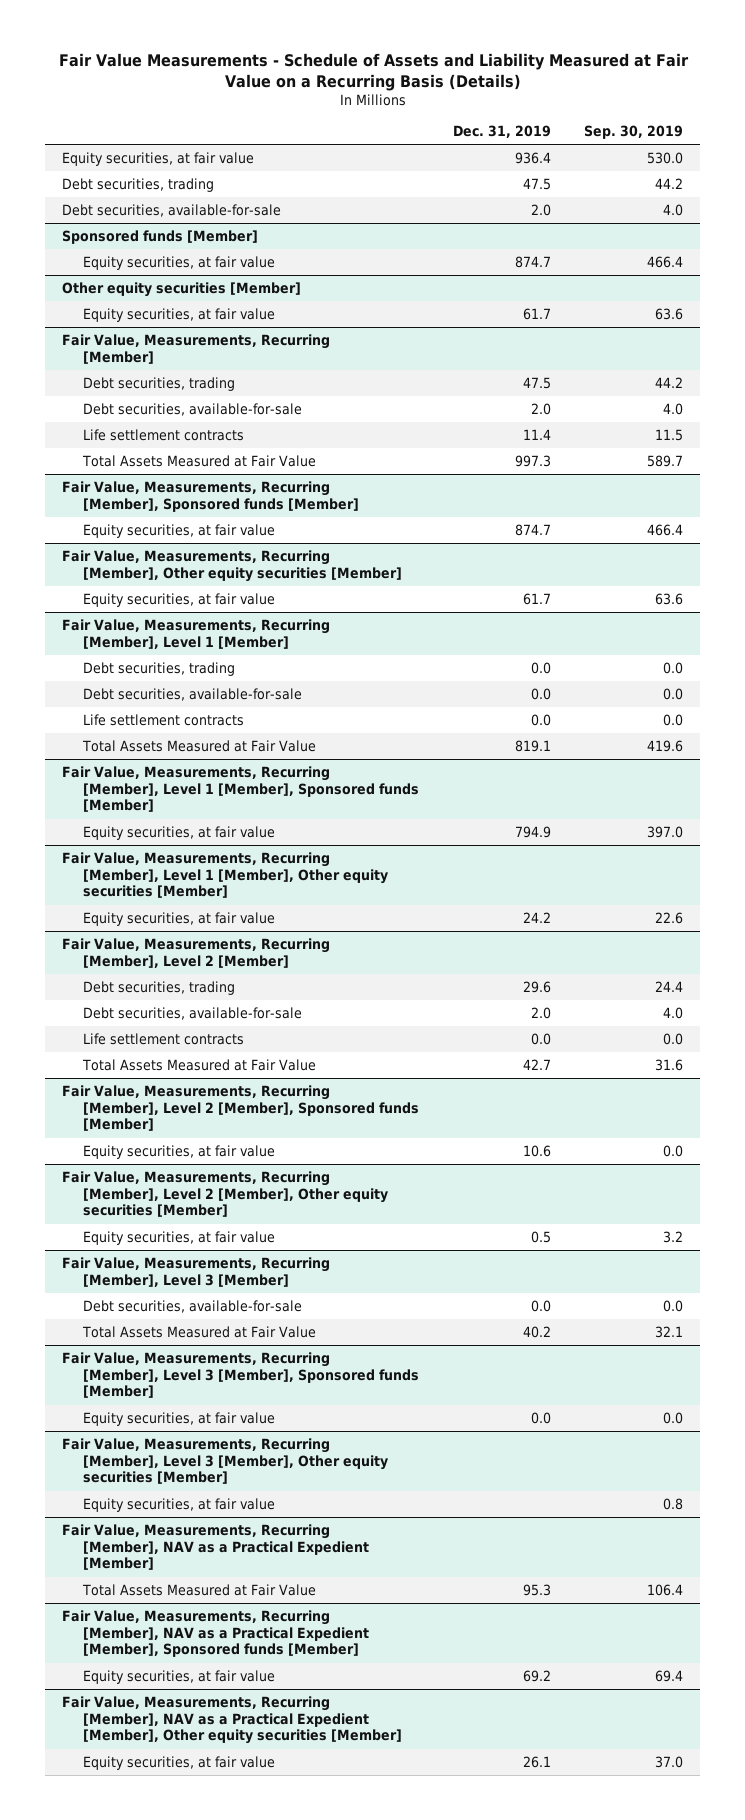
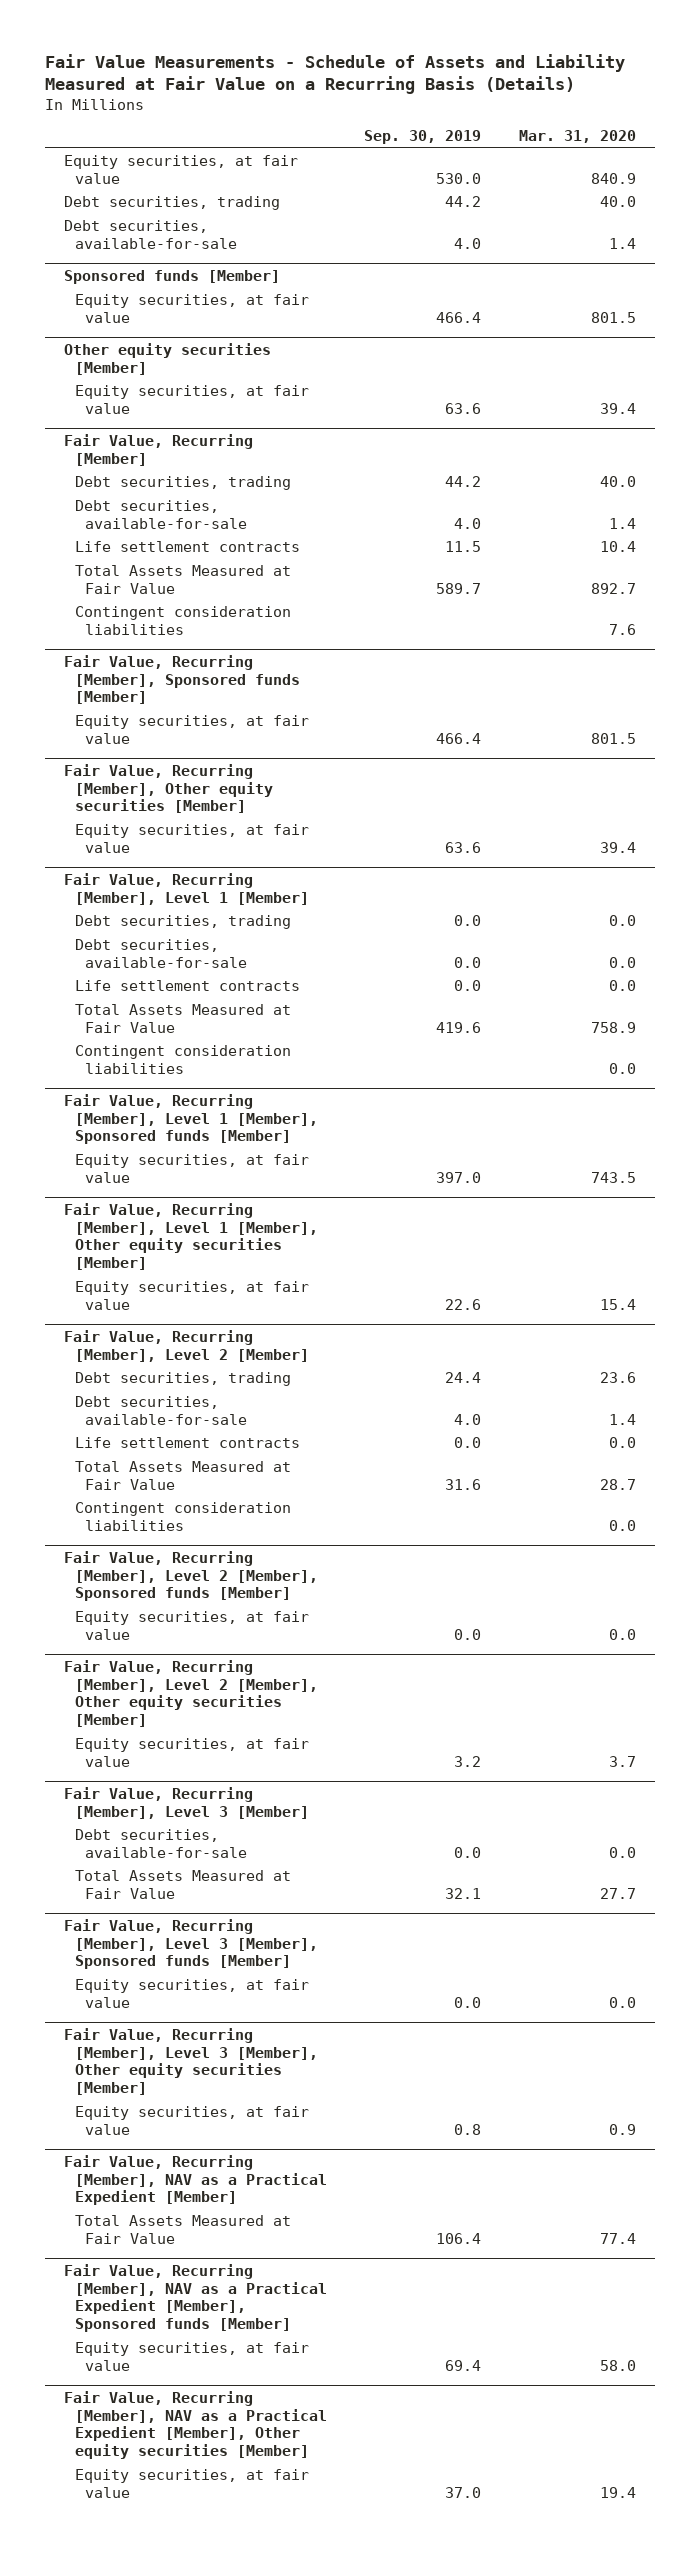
[452,125,551,139] Dec. 31, 2019 -> none
none -> [518,130,636,144] Mar. 31, 2020
[62,333,331,364] Fair Value, Measurements, Recurring [Member] -> [63,433,253,466] Fair Value, Recurring [Member]
none -> [74,606,291,635] Contingent consideration liabilities
[62,480,360,512] Fair Value, Measurements, Recurring [Member], Sponsored funds [Member] -> [63,654,300,705] Fair Value, Recurring [Member], Sponsored funds [Member]
[62,549,403,582] Fair Value, Measurements, Recurring [Member], Other equity securities [Member] -> [63,763,273,814] Fair Value, Recurring [Member], Other equity securities [Member]
[62,618,331,649] Fair Value, Measurements, Recurring [Member], Level 1 [Member] -> [63,872,309,905] Fair Value, Recurring [Member], Level 1 [Member]
none -> [74,1045,291,1074] Contingent consideration liabilities
[62,765,420,813] Fair Value, Measurements, Recurring [Member], Level 1 [Member], Sponsored funds [Member] -> [63,1093,318,1145] Fair Value, Recurring [Member], Level 1 [Member], Sponsored funds [Member]
[62,851,389,899] Fair Value, Measurements, Recurring [Member], Level 1 [Member], Other equity securities [Member] -> [63,1202,318,1270] Fair Value, Recurring [Member], Level 1 [Member], Other equity securities [Member]
[62,937,331,968] Fair Value, Measurements, Recurring [Member], Level 2 [Member] -> [63,1329,309,1362] Fair Value, Recurring [Member], Level 2 [Member]
none -> [74,1502,291,1531] Contingent consideration liabilities
[62,1084,420,1132] Fair Value, Measurements, Recurring [Member], Level 2 [Member], Sponsored funds [Member] -> [63,1550,318,1602] Fair Value, Recurring [Member], Level 2 [Member], Sponsored funds [Member]
[62,1170,389,1218] Fair Value, Measurements, Recurring [Member], Level 2 [Member], Other equity securities [Member] -> [63,1659,318,1727] Fair Value, Recurring [Member], Level 2 [Member], Other equity securities [Member]
[62,1256,331,1287] Fair Value, Measurements, Recurring [Member], Level 3 [Member] -> [63,1786,309,1819] Fair Value, Recurring [Member], Level 3 [Member]
[62,1351,420,1399] Fair Value, Measurements, Recurring [Member], Level 3 [Member], Sponsored funds [Member] -> [63,1918,318,1970] Fair Value, Recurring [Member], Level 3 [Member], Sponsored funds [Member]
[62,1437,389,1485] Fair Value, Measurements, Recurring [Member], Level 3 [Member], Other equity securities [Member] -> [63,2027,318,2095] Fair Value, Recurring [Member], Level 3 [Member], Other equity securities [Member]
[62,1523,370,1571] Fair Value, Measurements, Recurring [Member], NAV as a Practical Expedient [Member] -> [63,2154,327,2206] Fair Value, Recurring [Member], NAV as a Practical Expedient [Member]
[62,1609,370,1658] Fair Value, Measurements, Recurring [Member], NAV as a Practical Expedient [Member], Sponsored funds [Member] -> [63,2263,327,2332] Fair Value, Recurring [Member], NAV as a Practical Expedient [Member], Sponsored funds [Member]
[62,1695,403,1745] Fair Value, Measurements, Recurring [Member], NAV as a Practical Expedient [Member], Other equity securities [Member] -> [63,2390,327,2459] Fair Value, Recurring [Member], NAV as a Practical Expedient [Member], Other equity securities [Member]

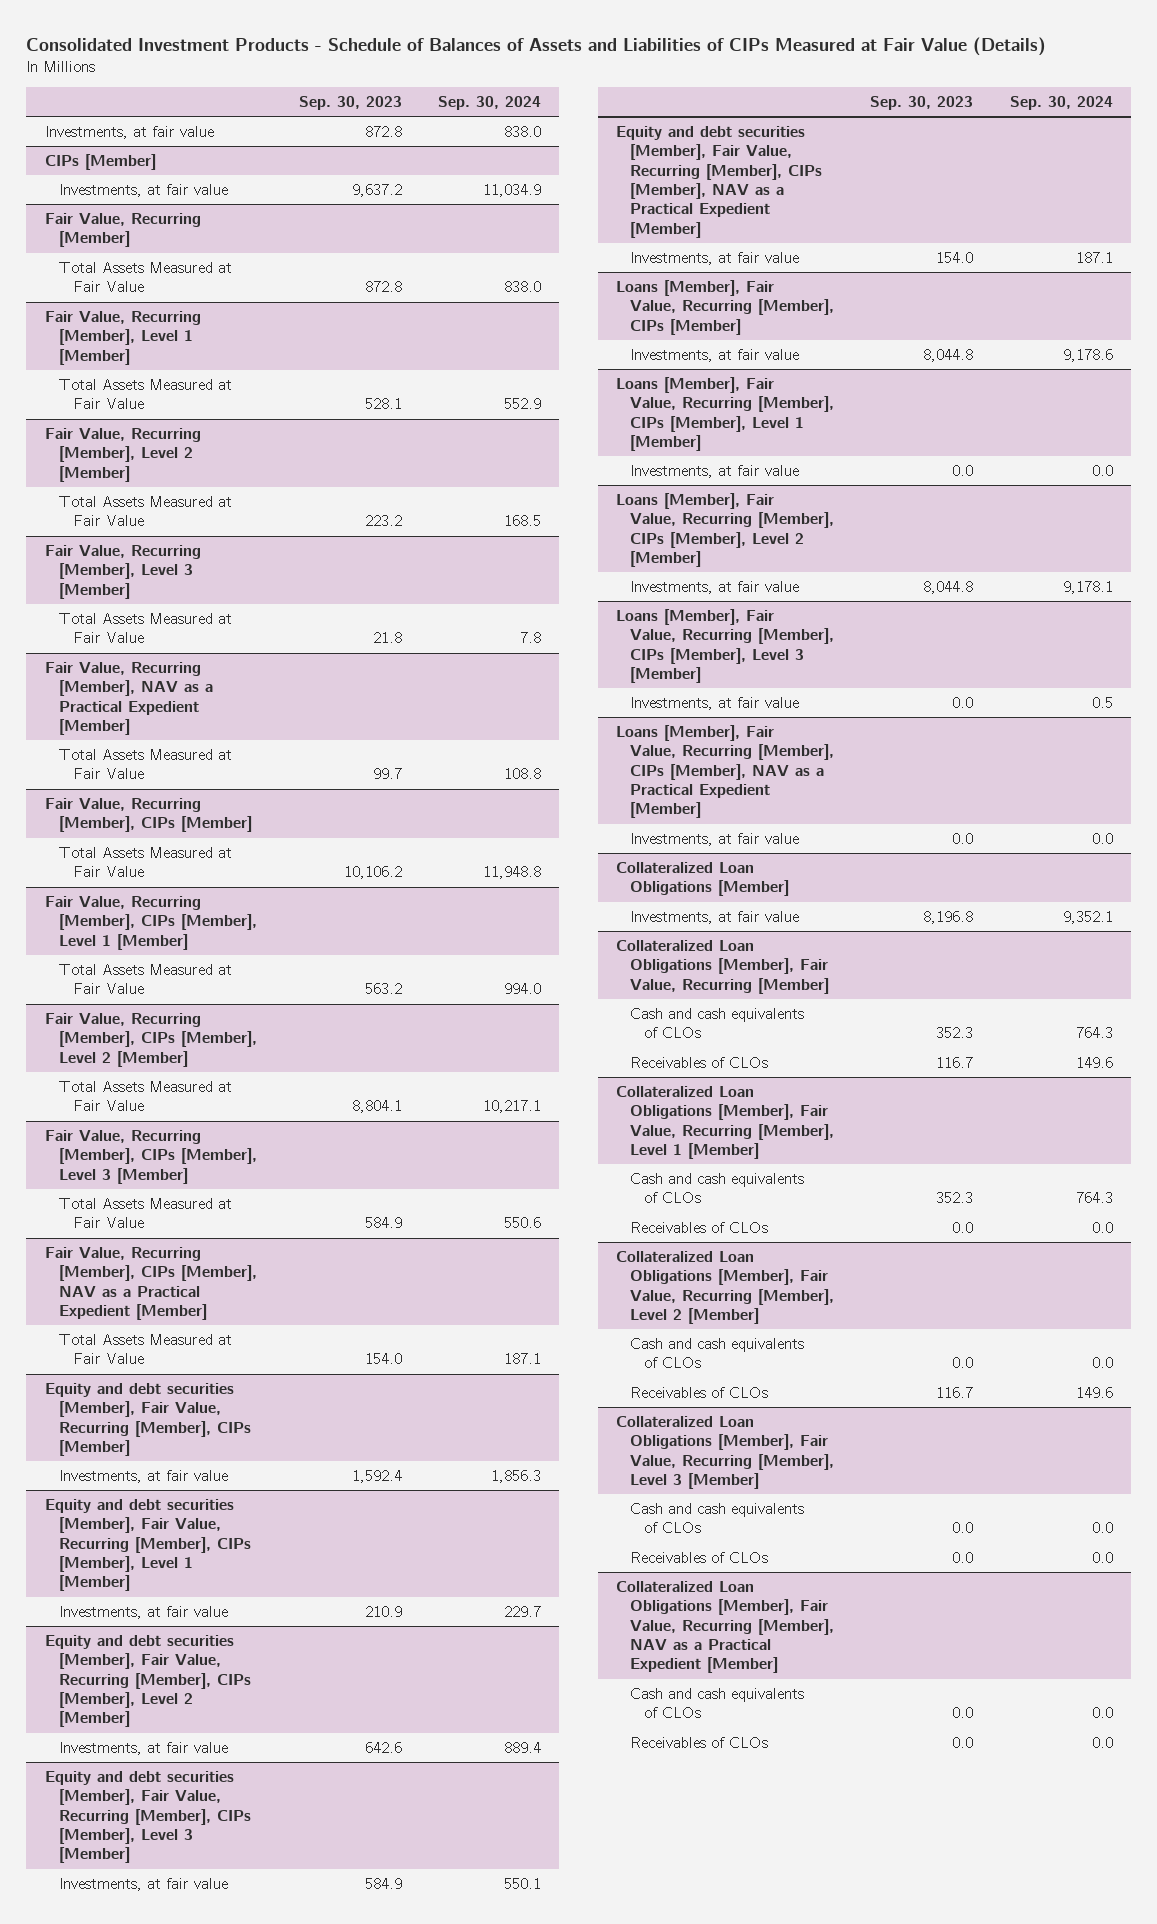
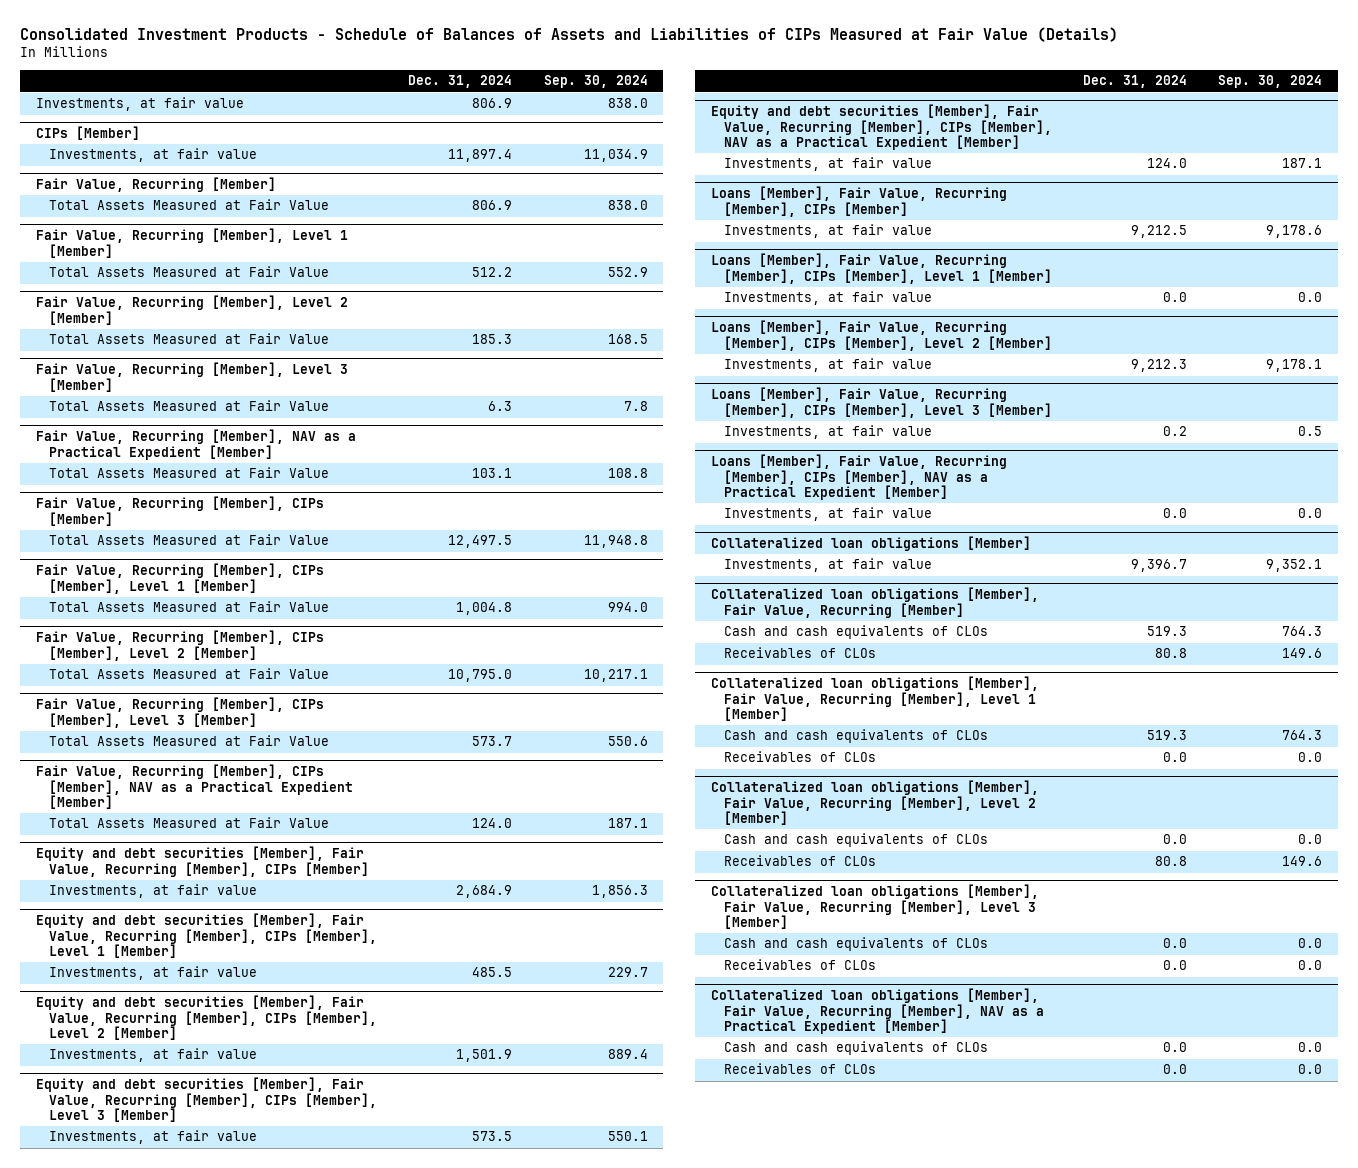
[298,96,402,111] Sep. 30, 2023 -> none
none -> [408,75,513,89] Dec. 31, 2024
[616,861,790,897] Collateralized Loan Obligations [Member] -> [710,536,1031,552] Collateralized loan obligations [Member]
[616,939,830,994] Collateralized Loan Obligations [Member], Fair Value, Recurring [Member] -> [710,587,1039,618] Collateralized loan obligations [Member], Fair Value, Recurring [Member]
[616,1085,835,1160] Collateralized Loan Obligations [Member], Fair Value, Recurring [Member], Level 1 [Member] -> [710,676,1039,721] Collateralized loan obligations [Member], Fair Value, Recurring [Member], Level 1 [Member]
[616,1250,835,1325] Collateralized Loan Obligations [Member], Fair Value, Recurring [Member], Level 2 [Member] -> [710,780,1039,825] Collateralized loan obligations [Member], Fair Value, Recurring [Member], Level 2 [Member]
[616,1415,835,1490] Collateralized Loan Obligations [Member], Fair Value, Recurring [Member], Level 3 [Member] -> [710,884,1039,929] Collateralized loan obligations [Member], Fair Value, Recurring [Member], Level 3 [Member]
[616,1580,835,1674] Collateralized Loan Obligations [Member], Fair Value, Recurring [Member], NAV as a Practical Expedient [Member] -> [710,988,1044,1034] Collateralized loan obligations [Member], Fair Value, Recurring [Member], NAV as a Practical Expedient [Member]

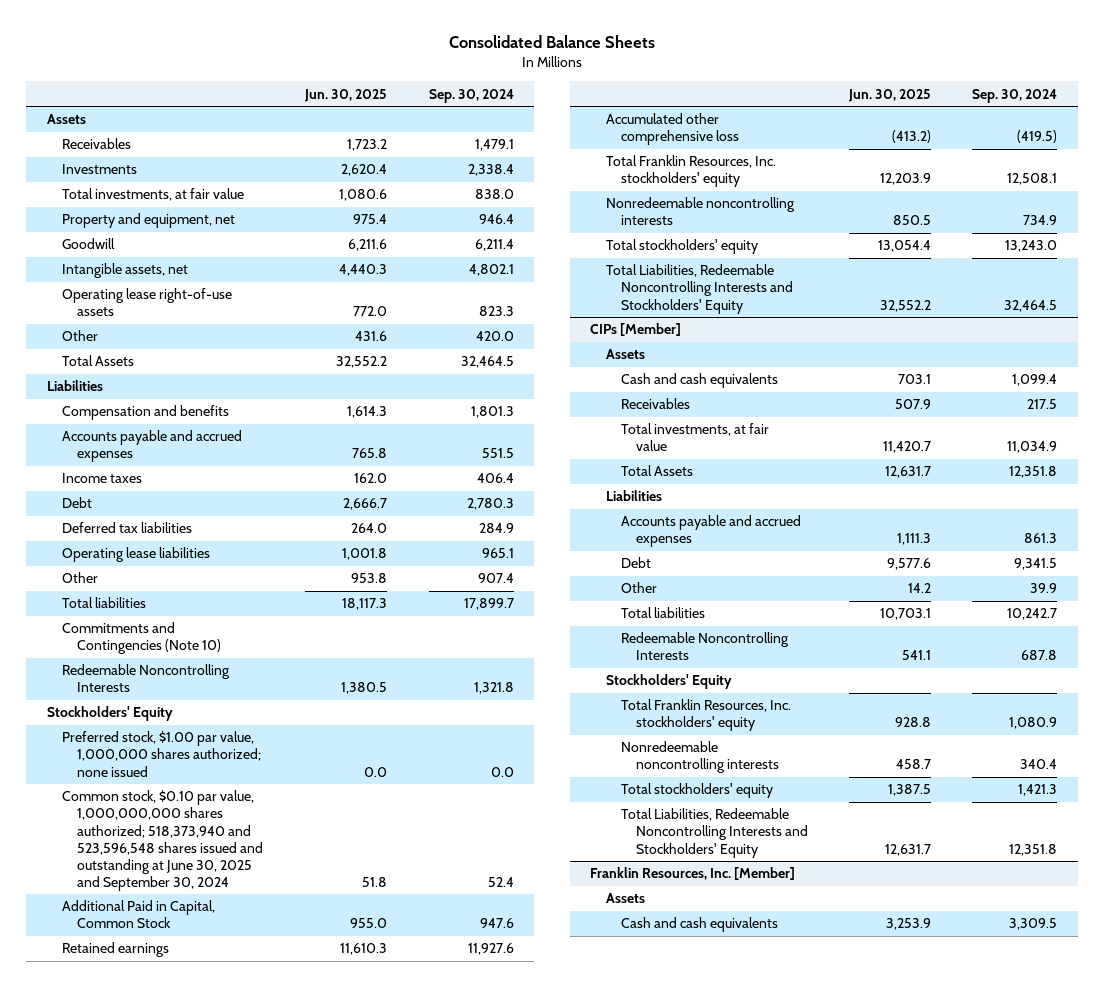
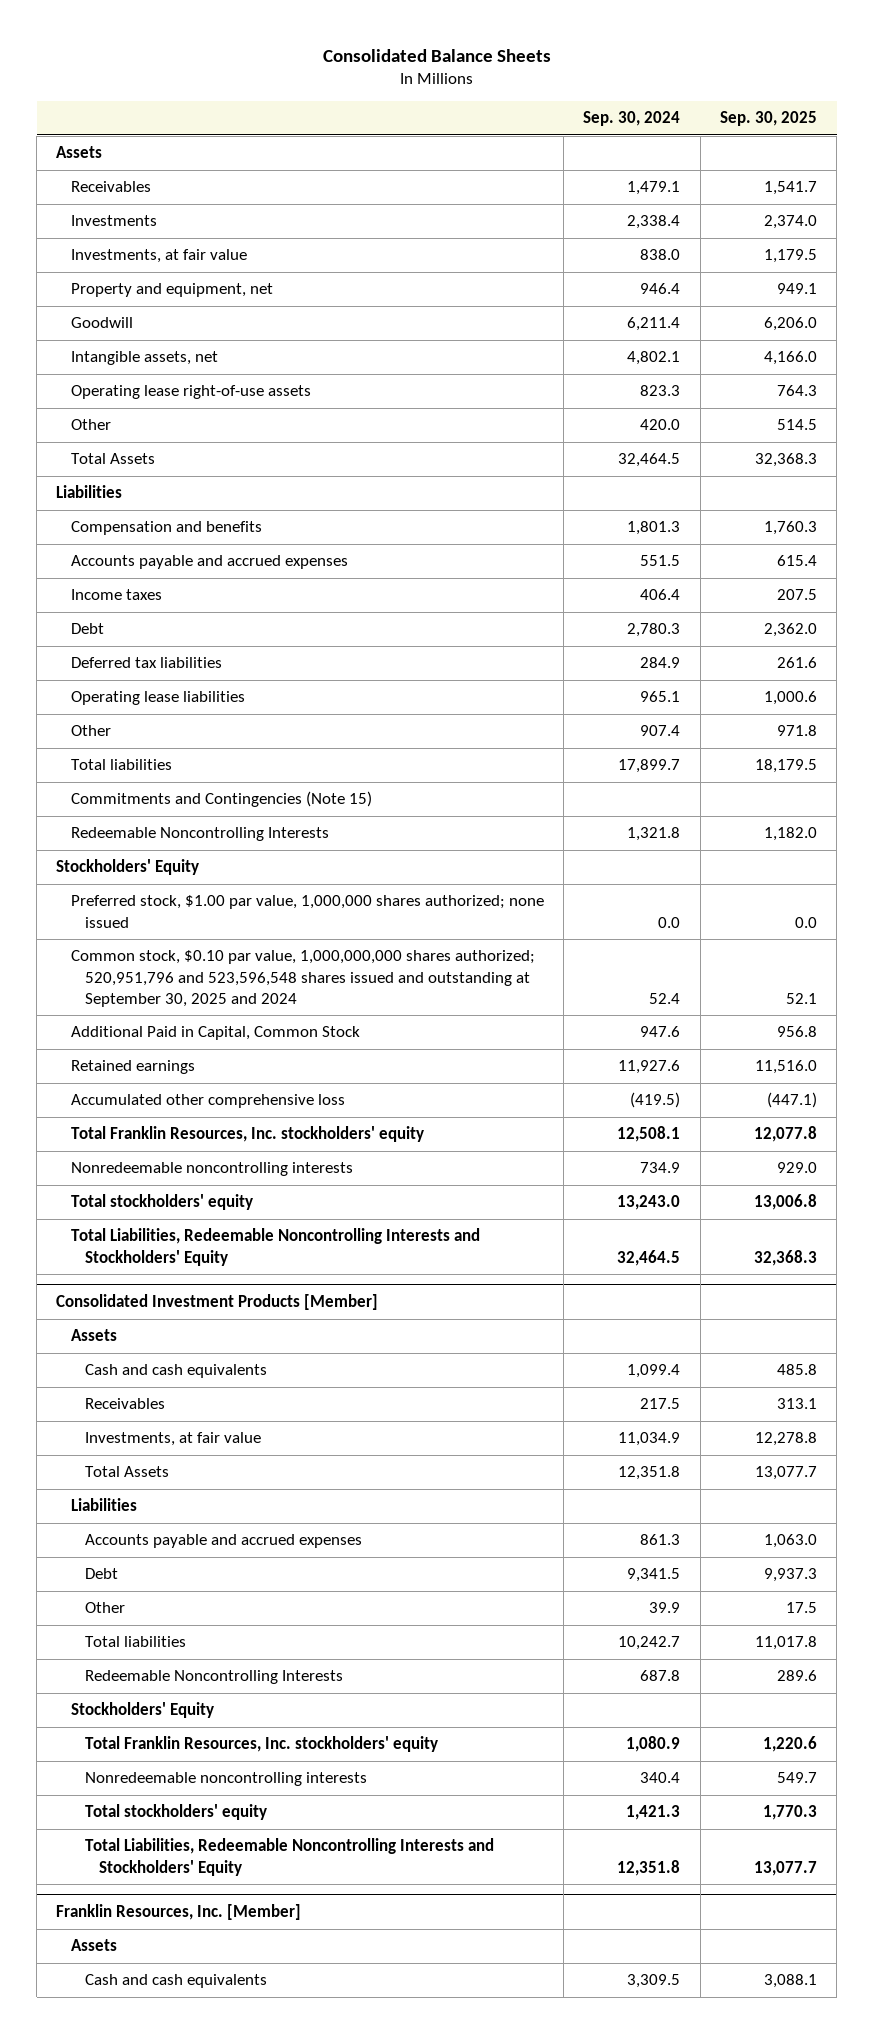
[304,88,388,102] Jun. 30, 2025 -> none
none -> [719,110,817,126] Sep. 30, 2025
[61,188,244,202] Total investments, at fair value -> [70,249,247,264] Investments, at fair value
[61,622,222,655] Commitments and Contingencies (Note 10) -> [70,791,372,808] Commitments and Contingencies (Note 15)
[61,790,264,891] Common stock, $0.10 par value, 1,000,000,000 shares authorized; 518,373,940 and 523,596,548 shares issued and outstanding at June 30, 2025 and September 30, 2024 -> [70,950,535,1007] Common stock, $0.10 par value, 1,000,000,000 shares authorized; 520,951,796 and 523,596,548 shares issued and outstanding at September 30, 2025 and 2024
[590,323,682,337] CIPs [Member] -> [56,1293,379,1310] Consolidated Investment Products [Member]
[620,423,769,452] Total investments, at fair value -> [84,1432,261,1447] Investments, at fair value

